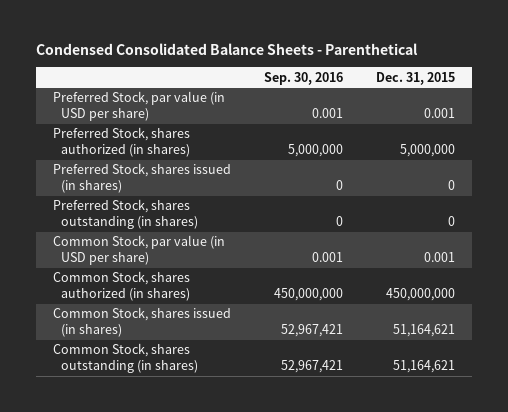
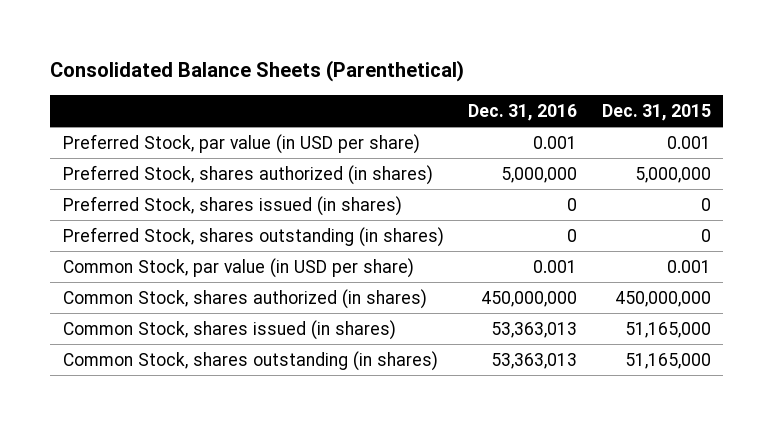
[36,43,419,56] Condensed Consolidated Balance Sheets - Parenthetical -> [50,60,465,83] Consolidated Balance Sheets (Parenthetical)
[264,71,344,85] Sep. 30, 2016 -> none
none -> [468,103,578,121] Dec. 31, 2016
[393,324,456,338] 51,164,621 -> [624,321,711,338] 51,165,000
[393,360,456,374] 51,164,621 -> [624,352,711,369] 51,165,000

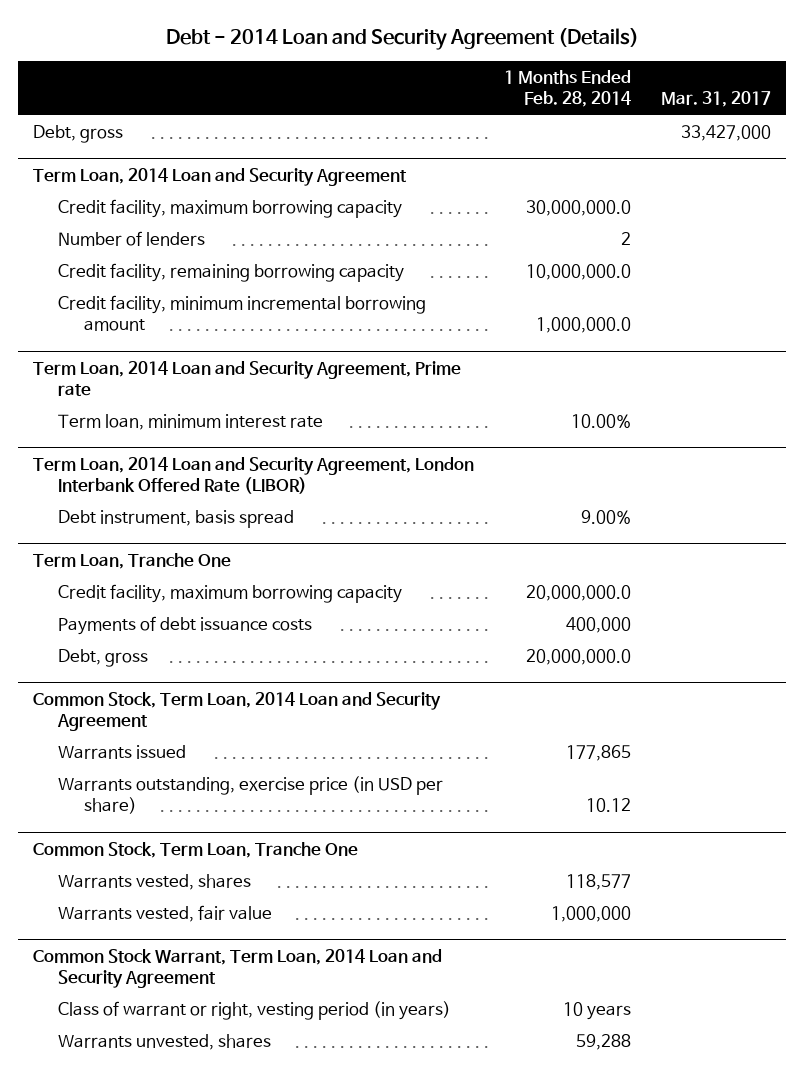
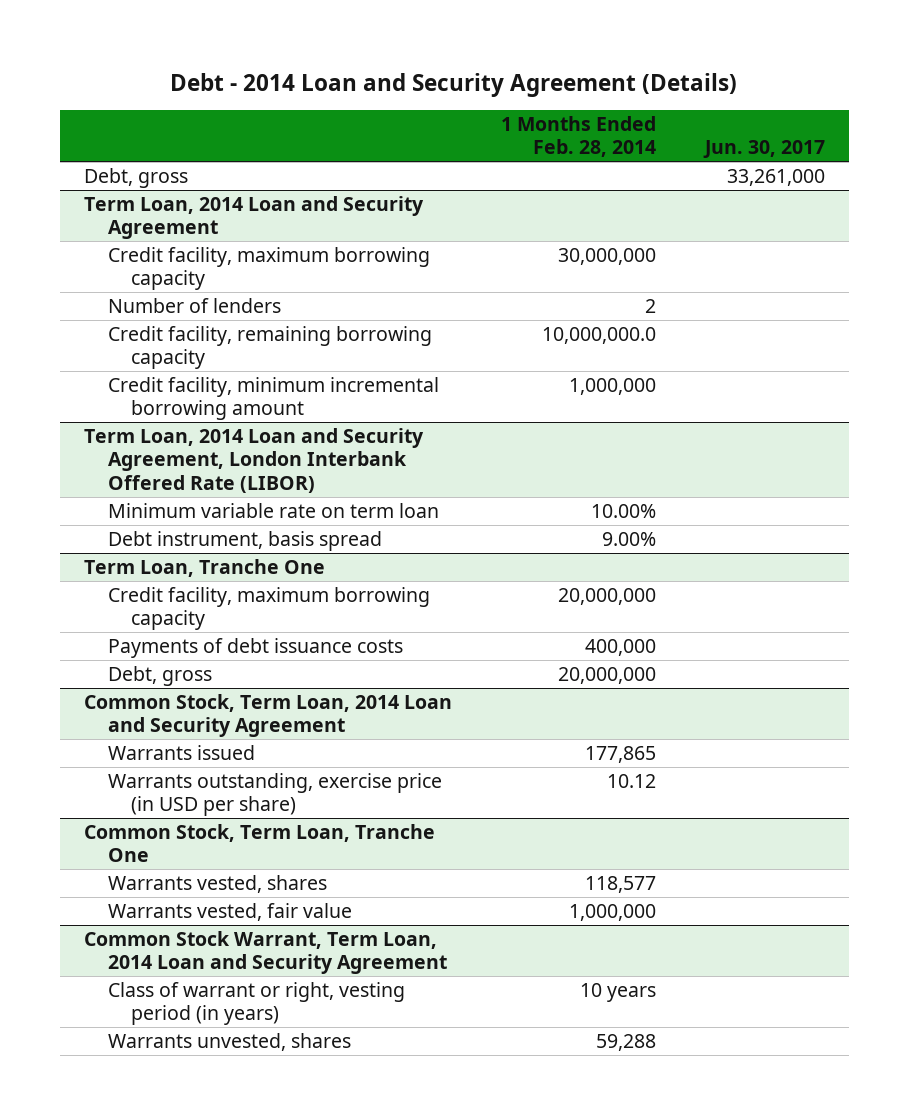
[660,91,771,108] Mar. 31, 2017 -> none
none -> [702,140,825,159] Jun. 30, 2017
[525,200,631,217] 30,000,000.0 -> [557,248,656,266] 30,000,000
[33,360,462,397] Term Loan, 2014 Loan and Security Agreement, Prime rate -> none
[58,414,324,431] Term loan, minimum interest rate -> none
[535,317,631,334] 1,000,000.0 -> [568,378,656,396] 1,000,000
none -> [107,503,439,519] Minimum variable rate on term loan
[525,585,631,602] 20,000,000.0 -> [557,588,656,606] 20,000,000
[525,649,631,666] 20,000,000.0 -> [557,667,656,685] 20,000,000

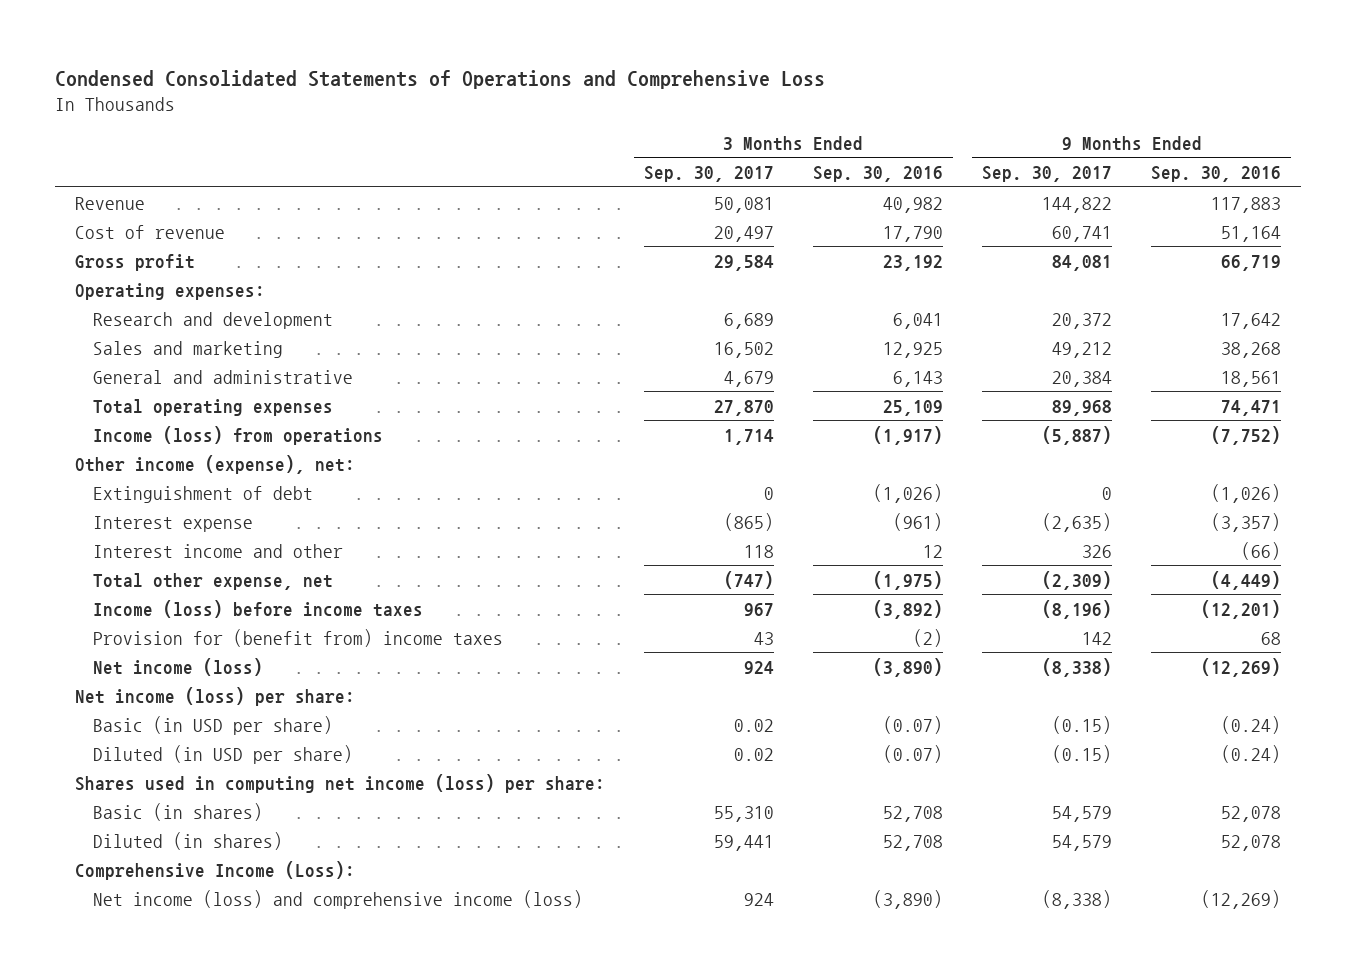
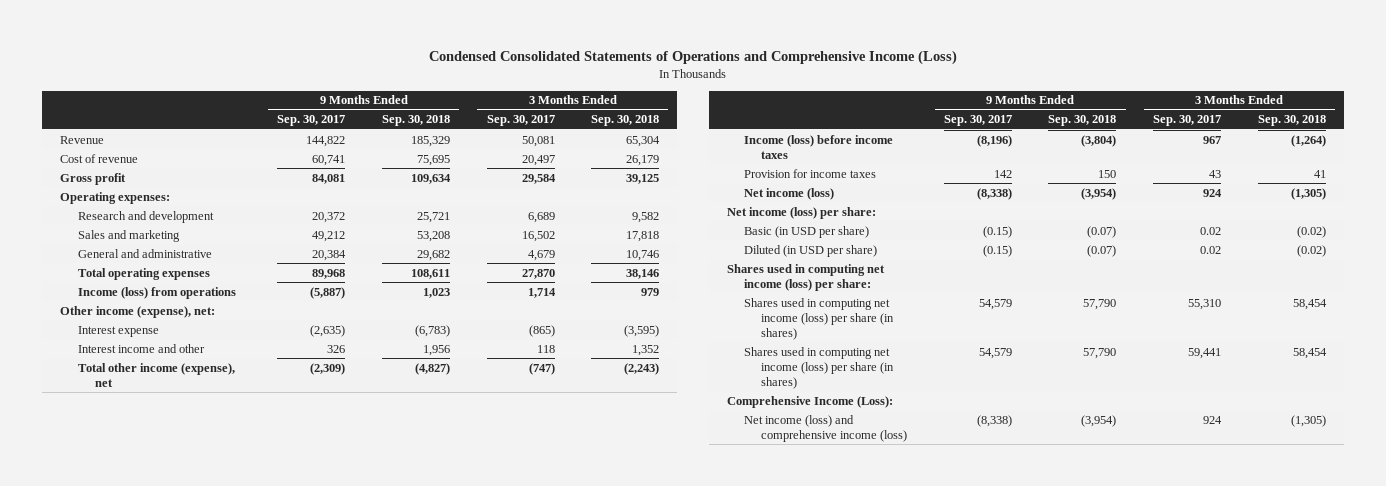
[55,69,826,89] Condensed Consolidated Statements of Operations and Comprehensive Loss -> [428,50,957,66] Condensed Consolidated Statements of Operations and Comprehensive Income (Loss)
[812,166,943,183] Sep. 30, 2016 -> none
[1151,166,1282,183] Sep. 30, 2016 -> none
none -> [382,115,451,127] Sep. 30, 2018
none -> [591,115,660,127] Sep. 30, 2018
[93,485,314,503] Extinguishment of debt -> none
[93,572,334,590] Total other expense, net -> [77,362,235,387] Total other income (expense), net
[93,628,504,647] Provision for (benefit from) income taxes -> [744,168,877,178] Provision for income taxes
[93,802,264,821] Basic (in shares) -> [744,297,895,340] Shares used in computing net income (loss) per share (in shares)
[93,831,284,850] Diluted (in shares) -> [744,346,895,389] Shares used in computing net income (loss) per share (in shares)

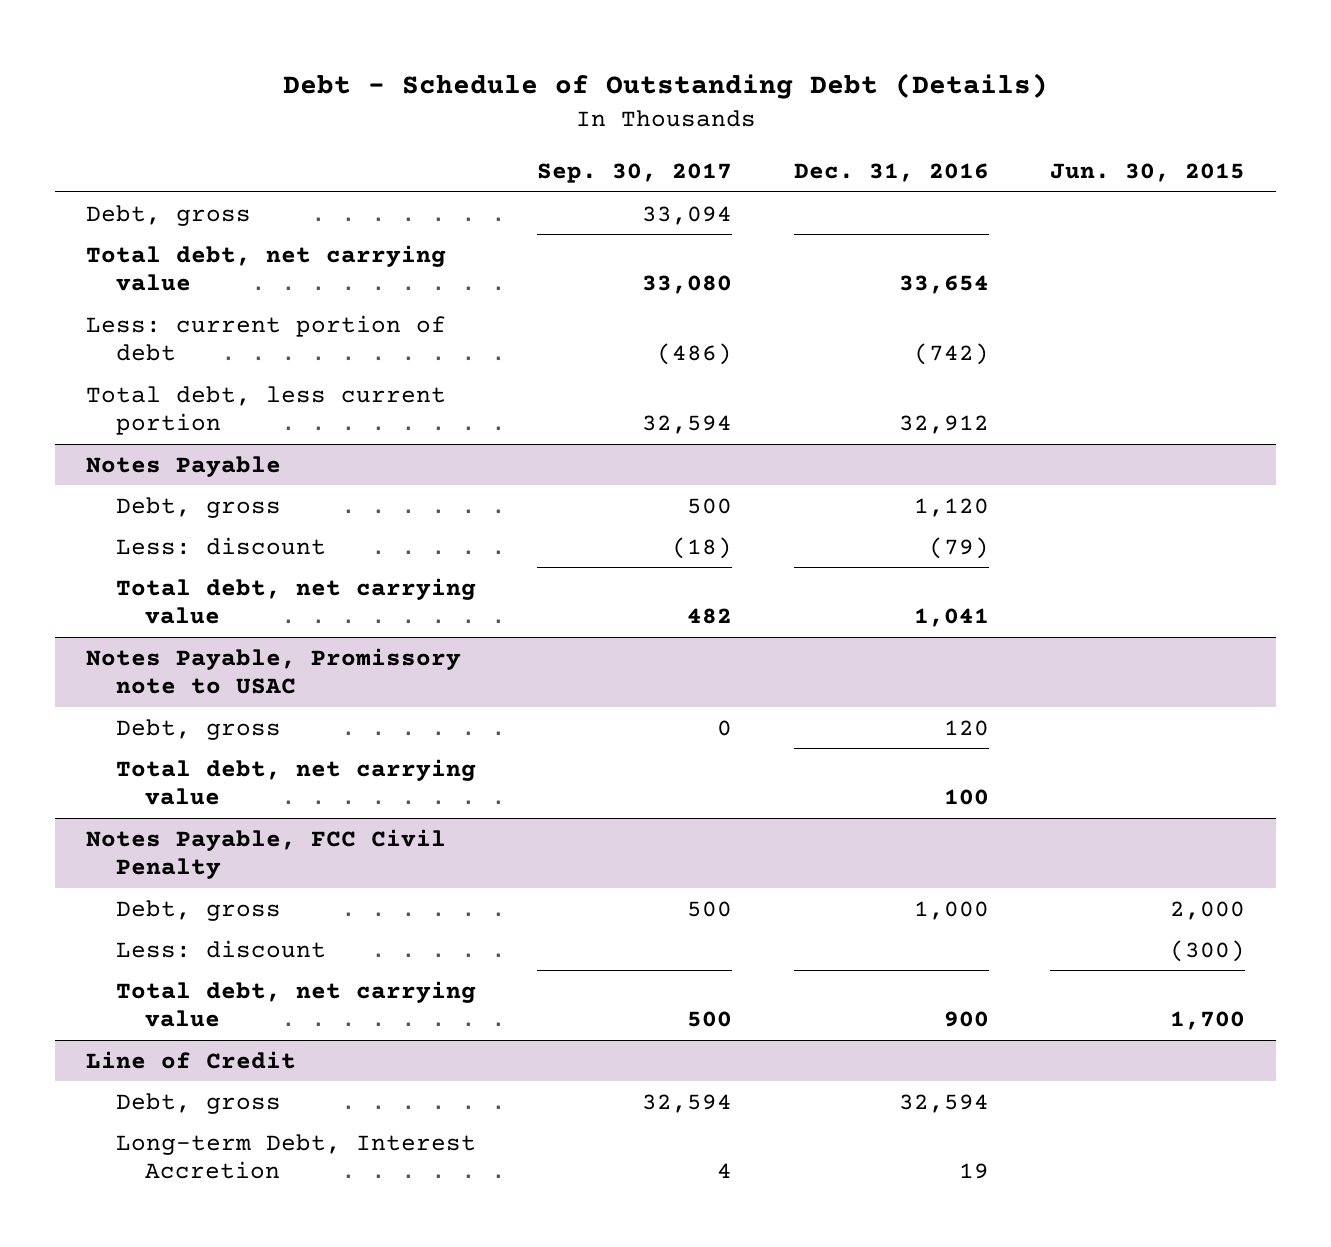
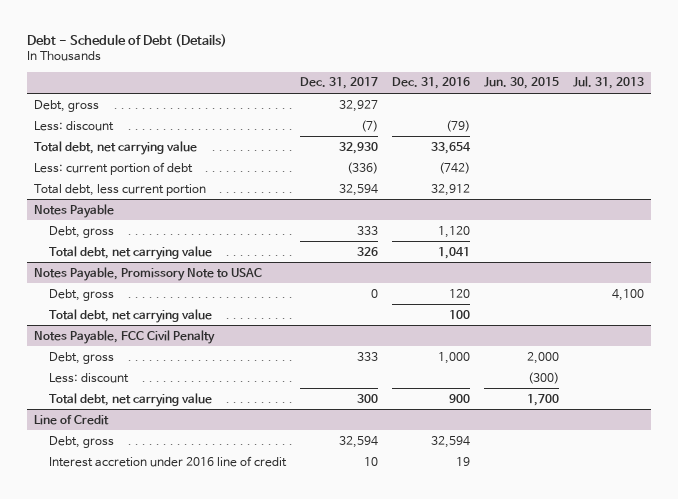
[282,73,1048,100] Debt - Schedule of Outstanding Debt (Details) -> [26,33,227,47] Debt - Schedule of Debt (Details)
[537,163,733,184] Sep. 30, 2017 -> none
none -> [300,77,379,90] Dec. 31, 2017
none -> [572,76,644,90] Jul. 31, 2013
none -> [33,120,114,131] Less: discount
[115,536,326,555] Less: discount -> none
[86,647,462,695] Notes Payable, Promissory note to USAC -> [33,266,262,281] Notes Payable, Promissory Note to USAC
[115,1133,476,1180] Long-term Debt, Interest Accretion -> [49,455,288,467] Interest accretion under 2016 line of credit

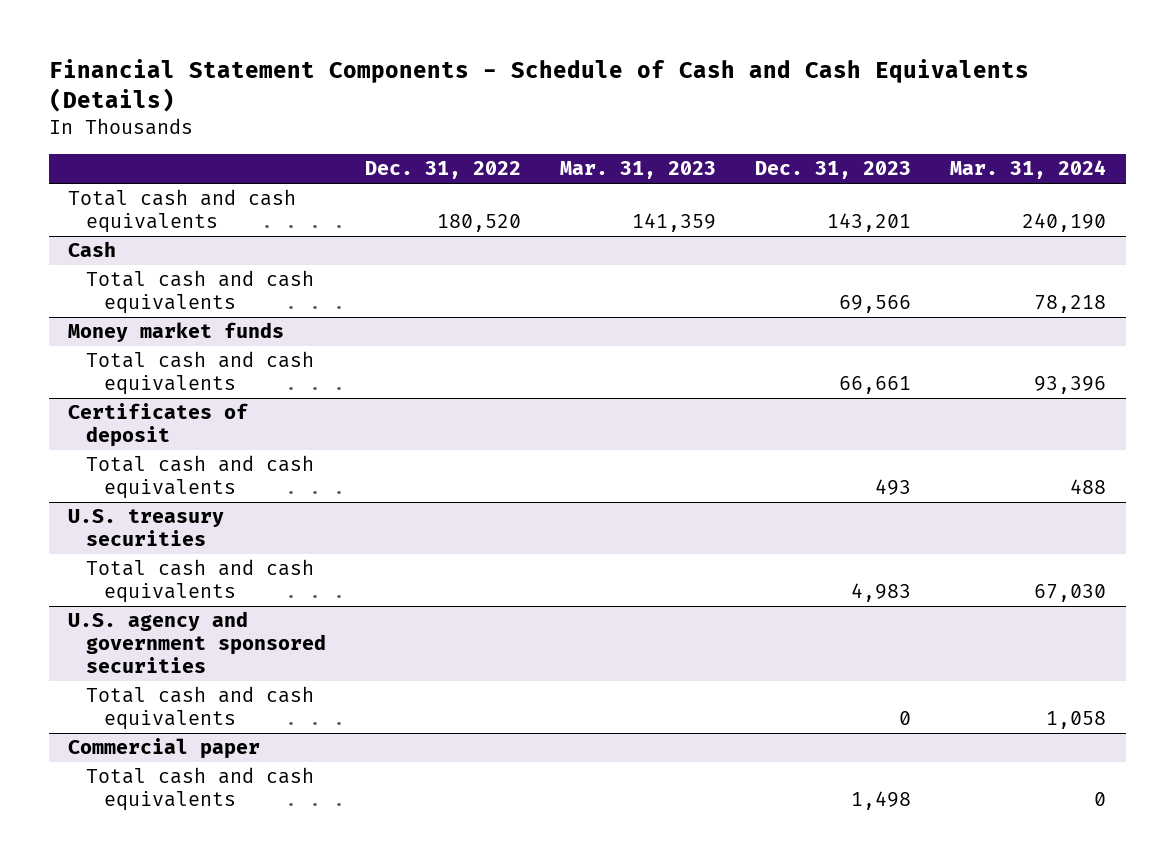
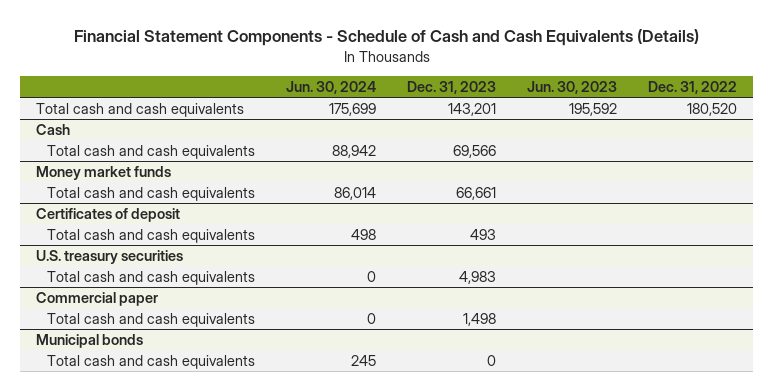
[559,161,716,180] Mar. 31, 2023 -> none
[950,160,1107,180] Mar. 31, 2024 -> none
none -> [286,80,377,94] Jun. 30, 2024
none -> [527,80,618,94] Jun. 30, 2023
[68,611,326,674] U.S. agency and government sponsored securities -> none
[85,686,314,731] Total cash and cash equivalents -> none
none -> [35,333,143,348] Municipal bonds
none -> [46,354,255,369] Total cash and cash equivalents

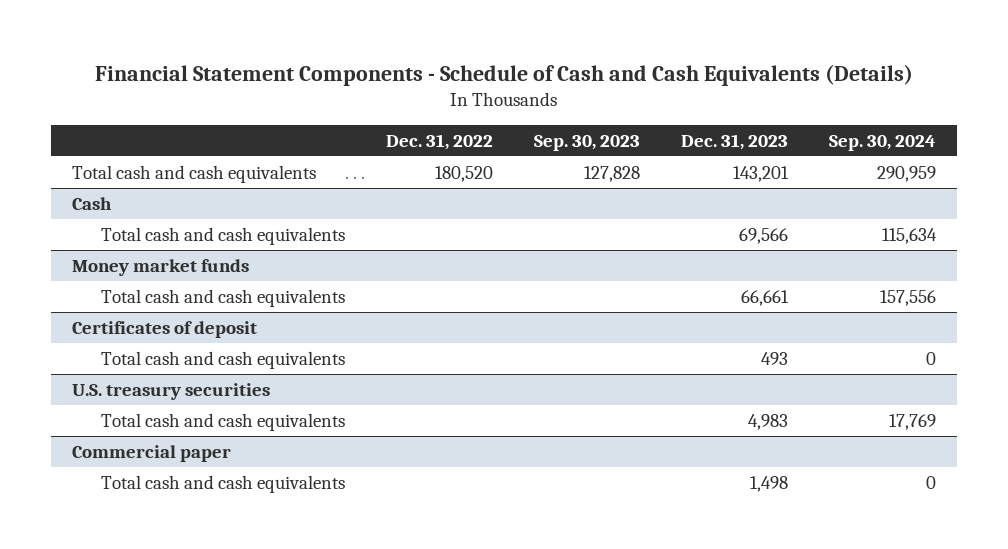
[286,80,377,94] Jun. 30, 2024 -> none
[527,80,618,94] Jun. 30, 2023 -> none
none -> [534,135,641,152] Sep. 30, 2023
none -> [829,135,937,152] Sep. 30, 2024
[35,333,143,348] Municipal bonds -> none
[46,354,255,369] Total cash and cash equivalents -> none

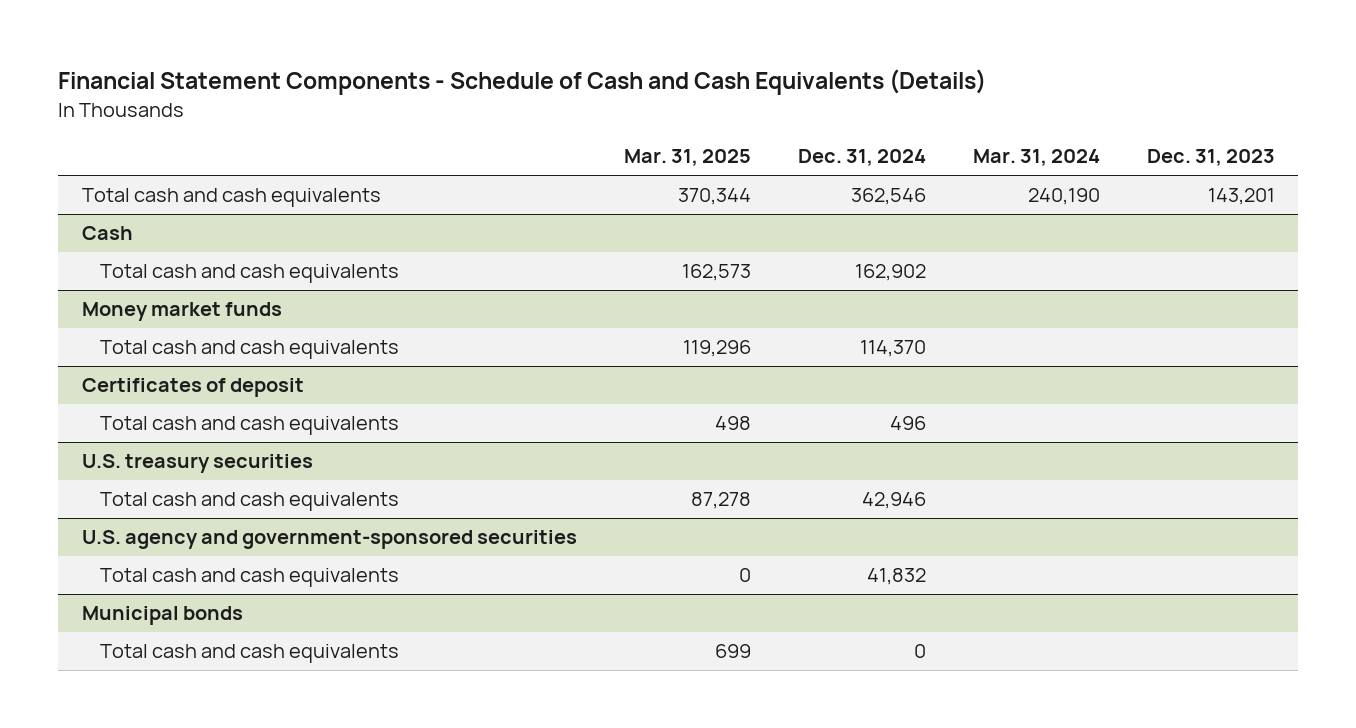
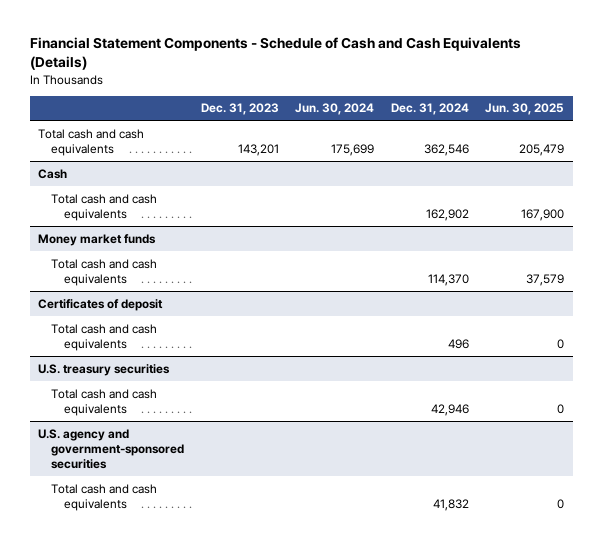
[623,149,751,167] Mar. 31, 2025 -> none
[972,149,1100,167] Mar. 31, 2024 -> none
none -> [295,103,375,116] Jun. 30, 2024
none -> [485,103,565,116] Jun. 30, 2025
[81,606,243,626] Municipal bonds -> none
[99,644,399,664] Total cash and cash equivalents -> none

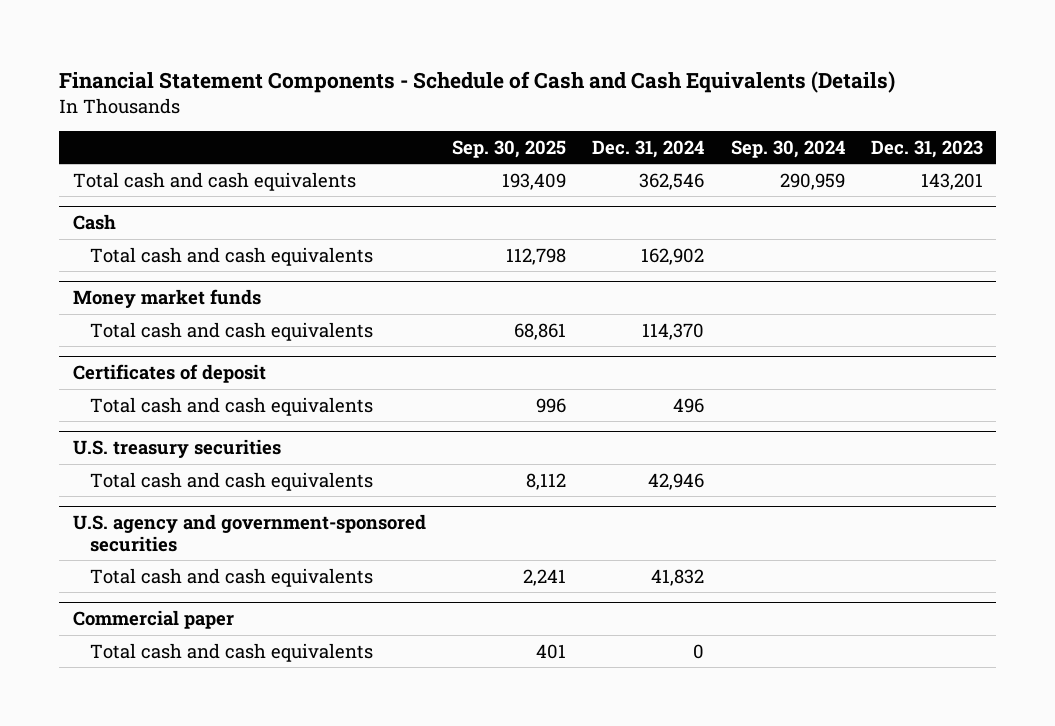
[295,103,375,116] Jun. 30, 2024 -> none
[485,103,565,116] Jun. 30, 2025 -> none
none -> [451,139,566,158] Sep. 30, 2025
none -> [730,139,845,158] Sep. 30, 2024
none -> [72,610,234,630] Commercial paper
none -> [90,642,374,662] Total cash and cash equivalents

